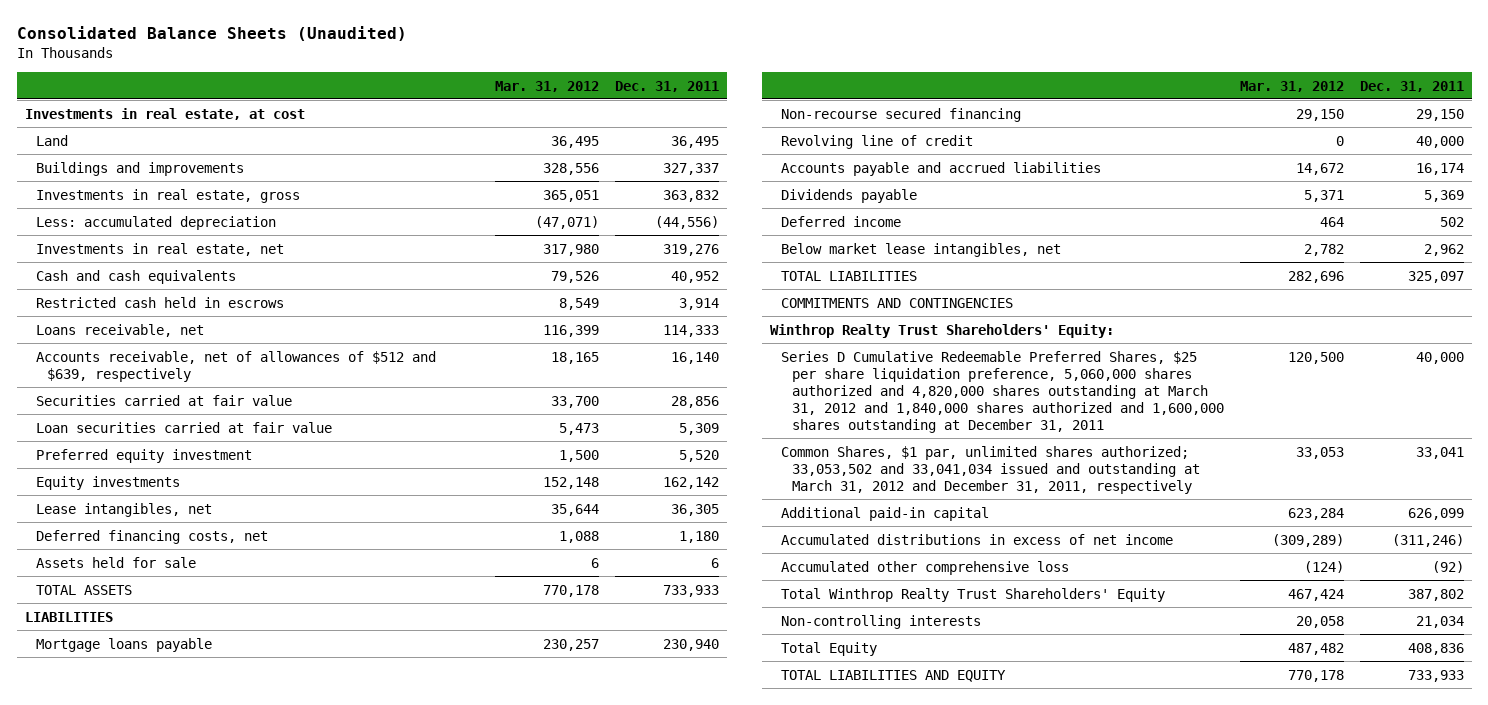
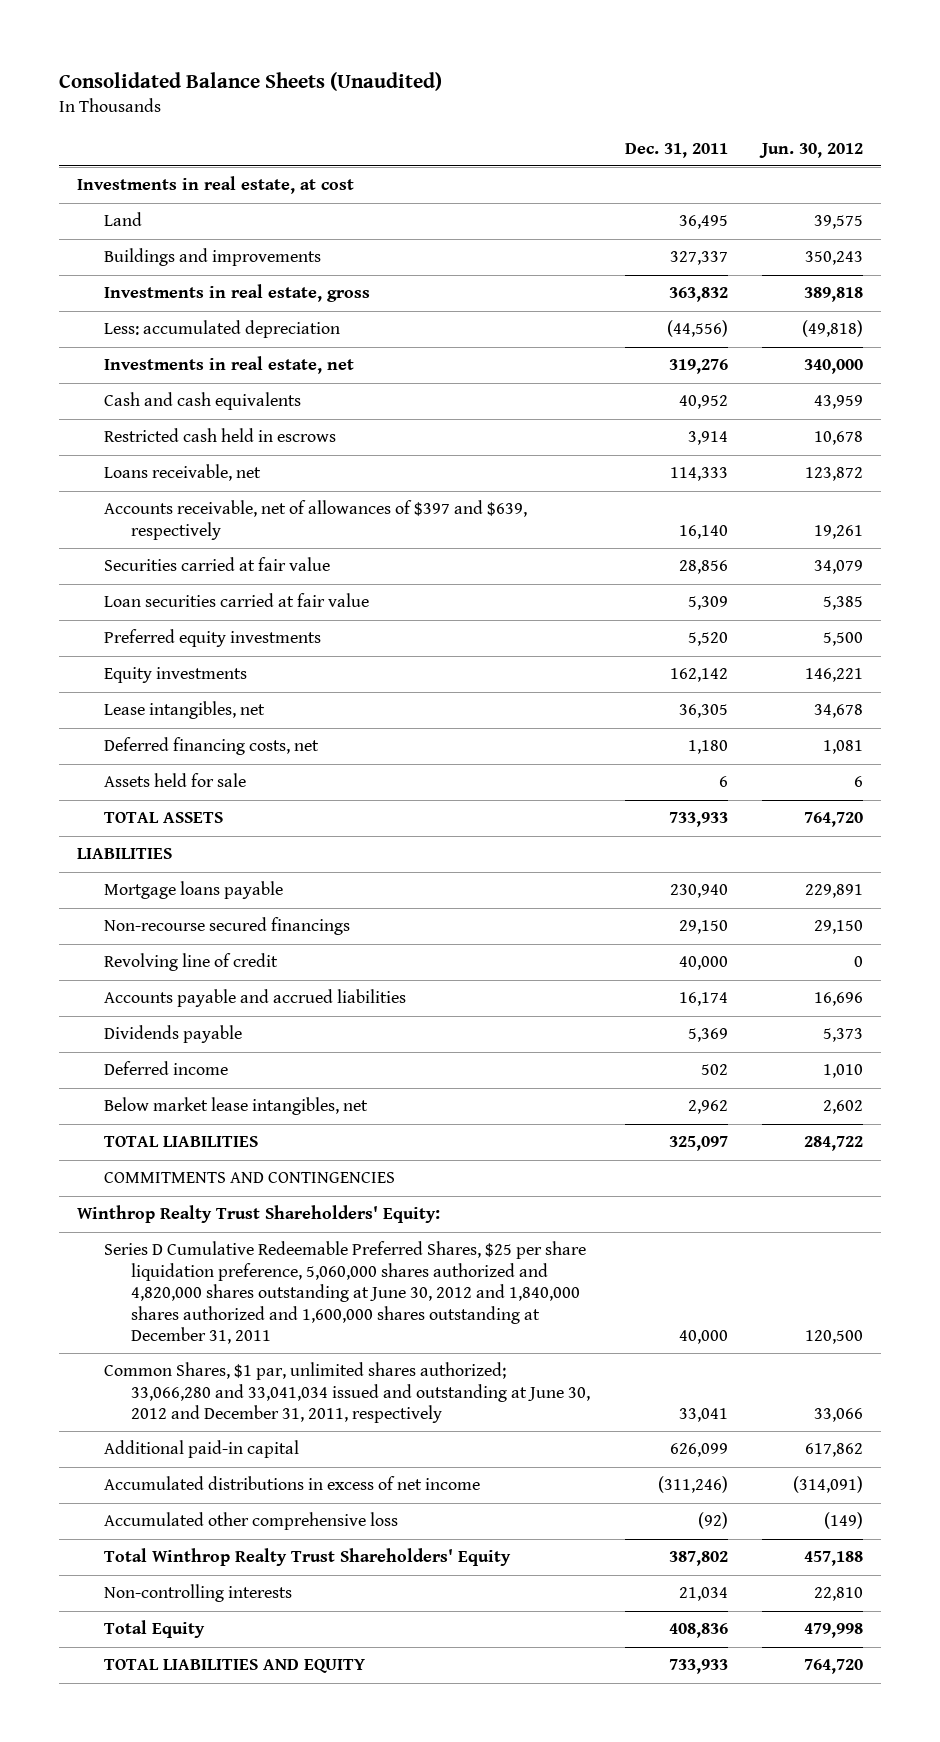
[494,80,599,92] Mar. 31, 2012 -> none
none -> [759,142,864,158] Jun. 30, 2012
[35,350,436,382] Accounts receivable, net of allowances of $512 and $639, respectively -> [103,500,527,540] Accounts receivable, net of allowances of $397 and $639, respectively
[35,448,252,463] Preferred equity investment -> [103,629,321,648] Preferred equity investments
[780,107,1021,122] Non-recourse secured financing -> [103,917,350,936] Non-recourse secured financings
[780,350,1224,433] Series D Cumulative Redeemable Preferred Shares, $25 per share liquidation preference, 5,060,000 shares authorized and 4,820,000 shares outstanding at March 31, 2012 and 1,840,000 shares authorized and 1,600,000 shares outstanding at December 31, 2011 -> [103,1241,586,1344] Series D Cumulative Redeemable Preferred Shares, $25 per share liquidation preference, 5,060,000 shares authorized and 4,820,000 shares outstanding at June 30, 2012 and 1,840,000 shares authorized and 1,600,000 shares outstanding at December 31, 2011
[780,445,1200,494] Common Shares, $1 par, unlimited shares authorized; 33,053,502 and 33,041,034 issued and outstanding at March 31, 2012 and December 31, 2011, respectively -> [103,1362,591,1424] Common Shares, $1 par, unlimited shares authorized; 33,066,280 and 33,041,034 issued and outstanding at June 30, 2012 and December 31, 2011, respectively

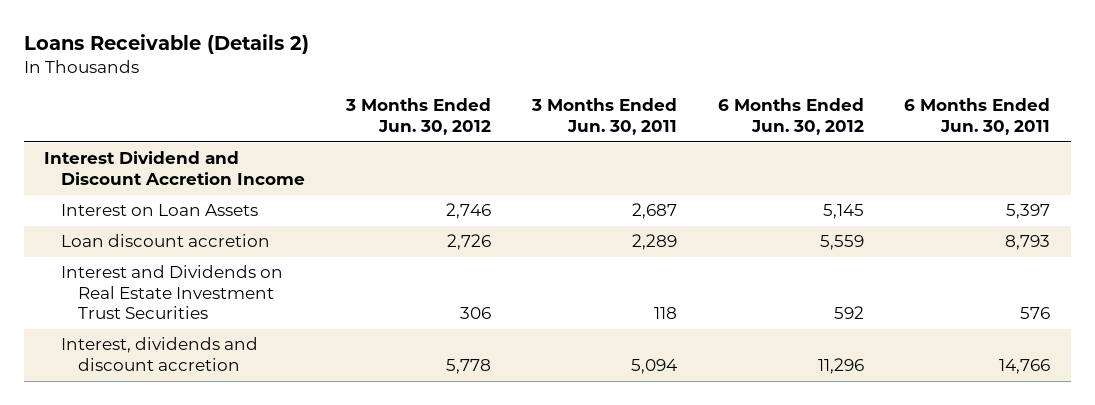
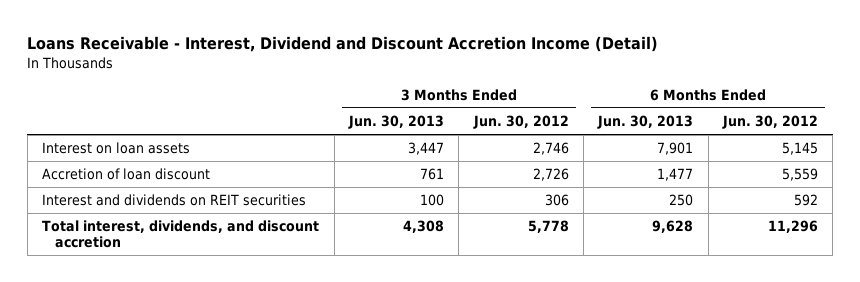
[24,34,310,55] Loans Receivable (Details 2) -> [27,36,659,53] Loans Receivable - Interest, Dividend and Discount Accretion Income (Detail)
[530,98,677,135] 3 Months Ended Jun. 30, 2011 -> none
[904,98,1051,135] 6 Months Ended Jun. 30, 2011 -> none
none -> [347,115,444,130] Jun. 30, 2013
none -> [597,115,694,130] Jun. 30, 2013
[44,151,306,185] Interest Dividend and Discount Accretion Income -> none
[61,204,259,217] Interest on Loan Assets -> [42,142,191,155] Interest on loan assets
[61,234,271,248] Loan discount accretion -> [42,168,211,181] Accretion of loan discount
[61,265,284,320] Interest and Dividends on Real Estate Investment Trust Securities -> [42,194,307,207] Interest and dividends on REIT securities
[61,337,259,371] Interest, dividends and discount accretion -> [42,220,320,249] Total interest, dividends, and discount accretion

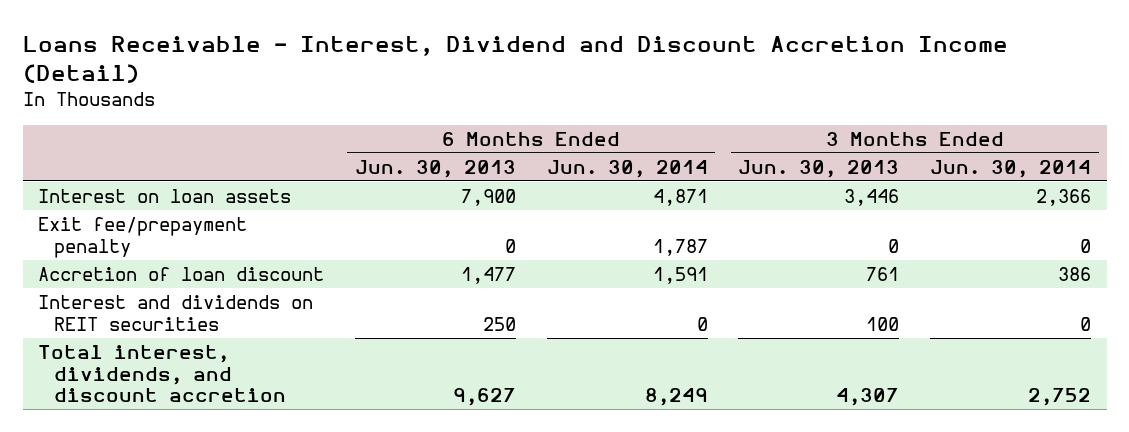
[472,115,569,130] Jun. 30, 2012 -> none
[721,115,818,130] Jun. 30, 2012 -> none
none -> [546,159,708,178] Jun. 30, 2014
none -> [930,159,1092,178] Jun. 30, 2014
[407,142,444,156] 3,447 -> [844,189,900,207] 3,446
[657,142,694,156] 7,901 -> [460,189,516,207] 7,900
none -> [38,217,248,258] Exit fee/prepayment penalty
[402,220,444,234] 4,308 -> [836,388,900,407] 4,307
[652,220,694,234] 9,628 -> [452,388,516,407] 9,627

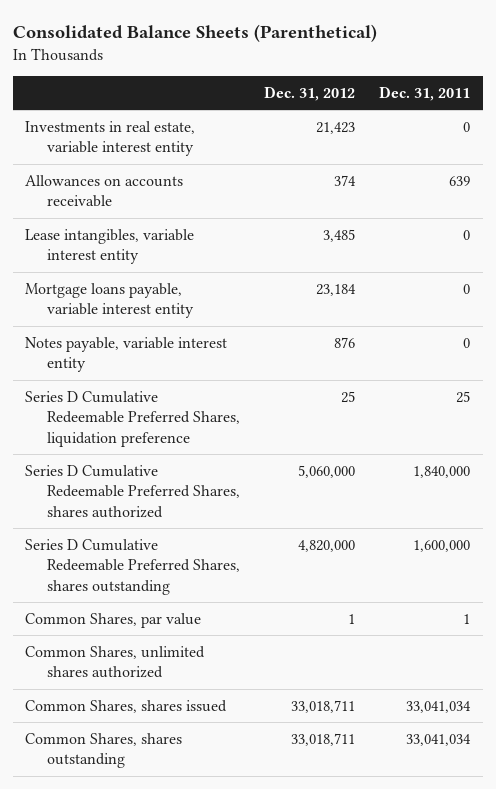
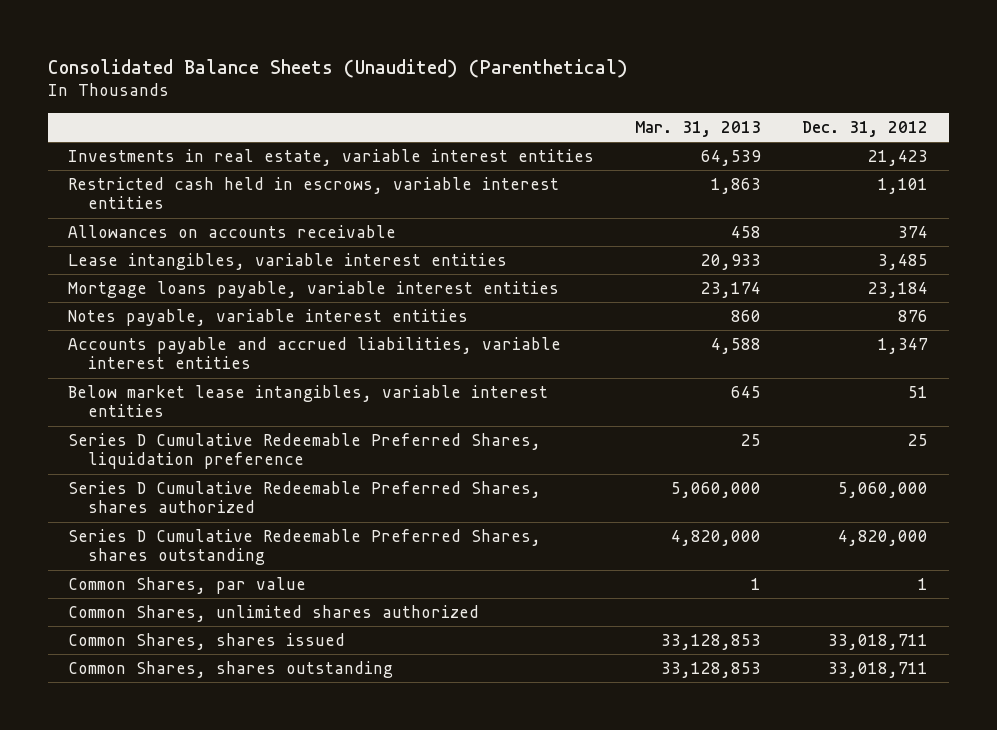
[13,24,378,43] Consolidated Balance Sheets (Parenthetical) -> [47,58,628,78] Consolidated Balance Sheets (Unaudited) (Parenthetical)
[379,85,471,101] Dec. 31, 2011 -> none
none -> [635,121,762,138] Mar. 31, 2013
[25,120,196,157] Investments in real estate, variable interest entity -> [68,148,595,166] Investments in real estate, variable interest entities
none -> [68,176,560,210] Restricted cash held in escrows, variable interest entities
[25,228,195,265] Lease intangibles, variable interest entity -> [68,252,508,270] Lease intangibles, variable interest entities
[25,282,194,319] Mortgage loans payable, variable interest entity -> [68,280,560,298] Mortgage loans payable, variable interest entities
[25,336,228,373] Notes payable, variable interest entity -> [68,308,469,326] Notes payable, variable interest entities
none -> [68,336,562,370] Accounts payable and accrued liabilities, variable interest entities
none -> [68,384,549,418] Below market lease intangibles, variable interest entities

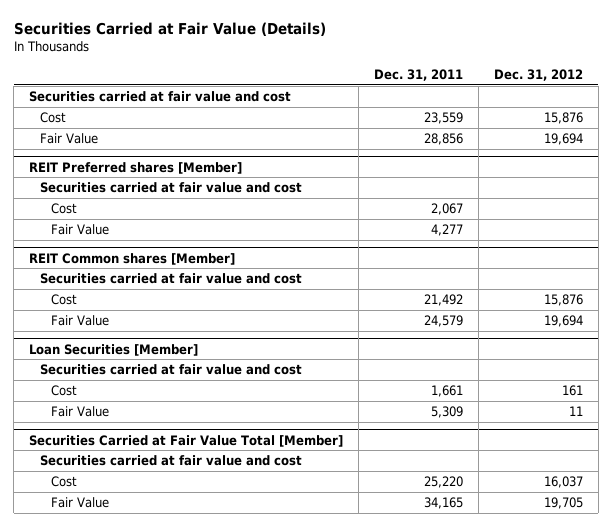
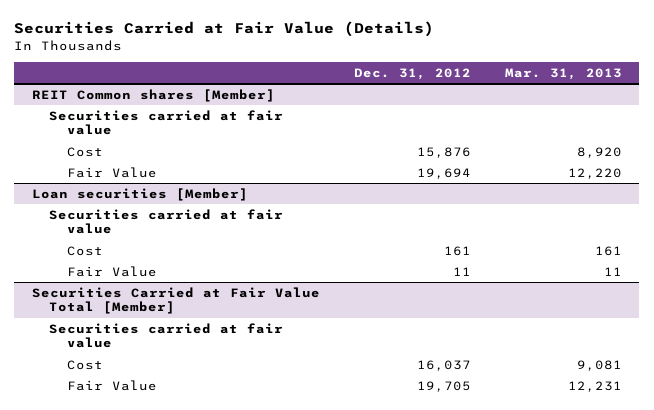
[374,69,464,82] Dec. 31, 2011 -> none
none -> [505,67,623,80] Mar. 31, 2013
[29,90,292,102] Securities carried at fair value and cost -> none
[40,111,67,123] Cost -> none
[40,132,99,144] Fair Value -> none
[29,161,243,174] REIT Preferred shares [Member] -> none
[40,181,303,193] Securities carried at fair value and cost -> none
[51,202,78,214] Cost -> none
[51,223,110,235] Fair Value -> none
[40,272,303,284] Securities carried at fair value and cost -> [49,109,284,136] Securities carried at fair value
[29,343,199,356] Loan Securities [Member] -> [31,187,248,201] Loan securities [Member]
[40,363,303,375] Securities carried at fair value and cost -> [49,208,284,235] Securities carried at fair value
[40,454,303,466] Securities carried at fair value and cost -> [49,322,284,349] Securities carried at fair value

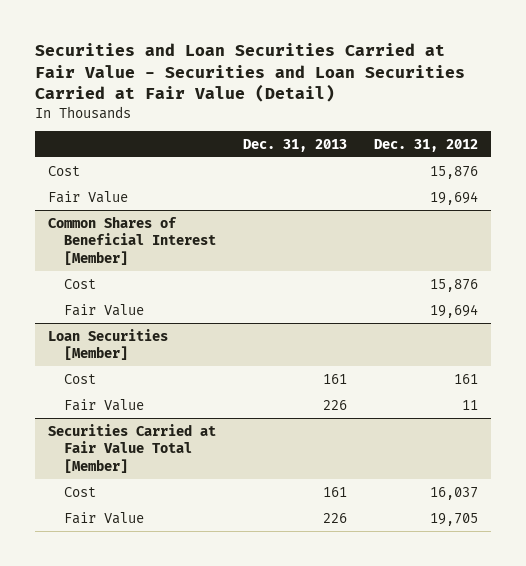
[14,21,435,38] Securities Carried at Fair Value (Details) -> [35,43,466,103] Securities and Loan Securities Carried at Fair Value - Securities and Loan Securities Carried at Fair Value (Detail)
[505,67,623,80] Mar. 31, 2013 -> none
none -> [242,138,347,152] Dec. 31, 2013
[31,88,275,102] REIT Common shares [Member] -> none
[49,109,284,136] Securities carried at fair value -> none
[49,208,284,235] Securities carried at fair value -> none
none -> [48,215,216,266] Common Shares of Beneficial Interest [Member]
none -> [63,278,96,289] Cost
none -> [63,303,144,316] Fair Value
[31,187,248,201] Loan securities [Member] -> [48,328,169,361] Loan Securities [Member]
[49,322,284,349] Securities carried at fair value -> none

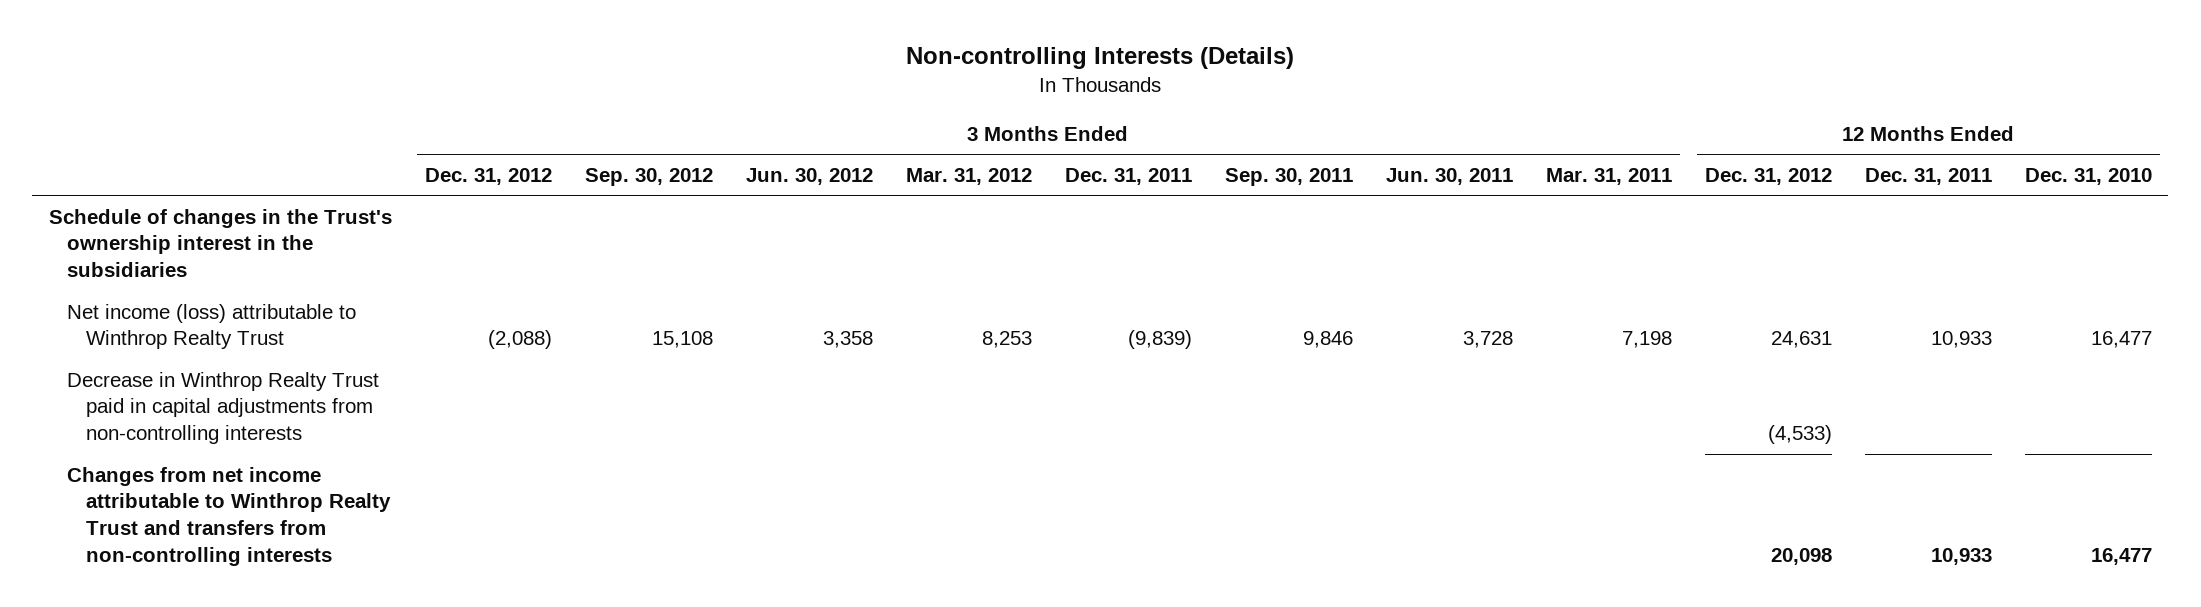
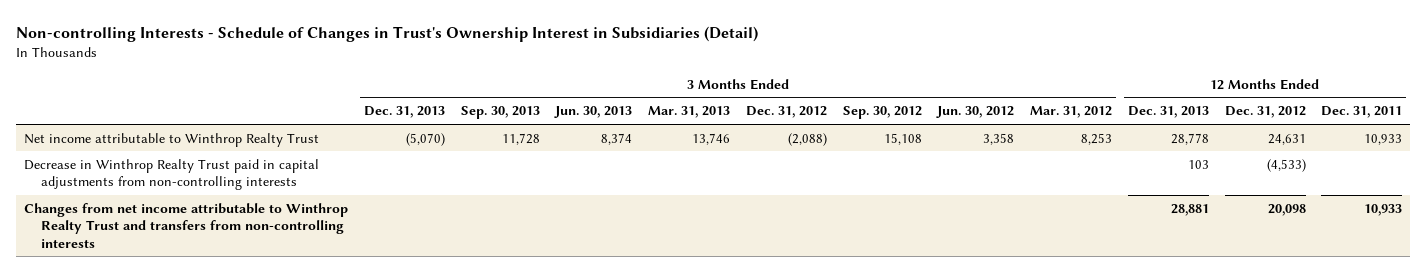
[906,47,1295,70] Non-controlling Interests (Details) -> [16,26,759,43] Non-controlling Interests - Schedule of Changes in Trust's Ownership Interest in Subsidiaries (Detail)
[1064,168,1192,186] Dec. 31, 2011 -> none
[1224,168,1353,187] Sep. 30, 2011 -> none
[1385,168,1513,186] Jun. 30, 2011 -> none
[1545,168,1672,186] Mar. 31, 2011 -> none
[2024,168,2152,186] Dec. 31, 2010 -> none
none -> [363,106,445,119] Dec. 31, 2013
none -> [460,106,540,120] Sep. 30, 2013
none -> [554,106,633,119] Jun. 30, 2013
none -> [648,106,731,119] Mar. 31, 2013
none -> [1127,106,1209,119] Dec. 31, 2013
[48,208,392,278] Schedule of changes in the Trust's ownership interest in the subsidiaries -> none
[67,303,357,350] Net income (loss) attributable to Winthrop Realty Trust -> [24,132,320,147] Net income attributable to Winthrop Realty Trust

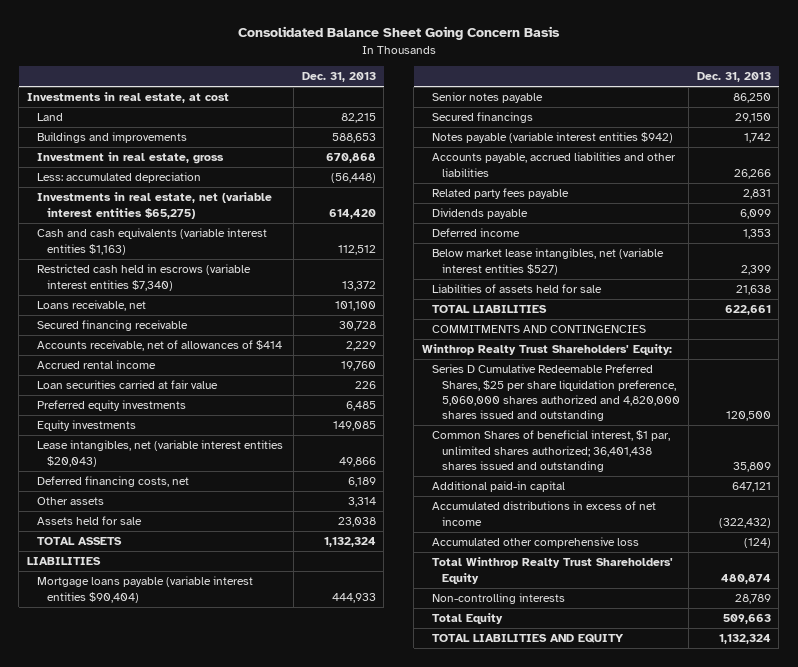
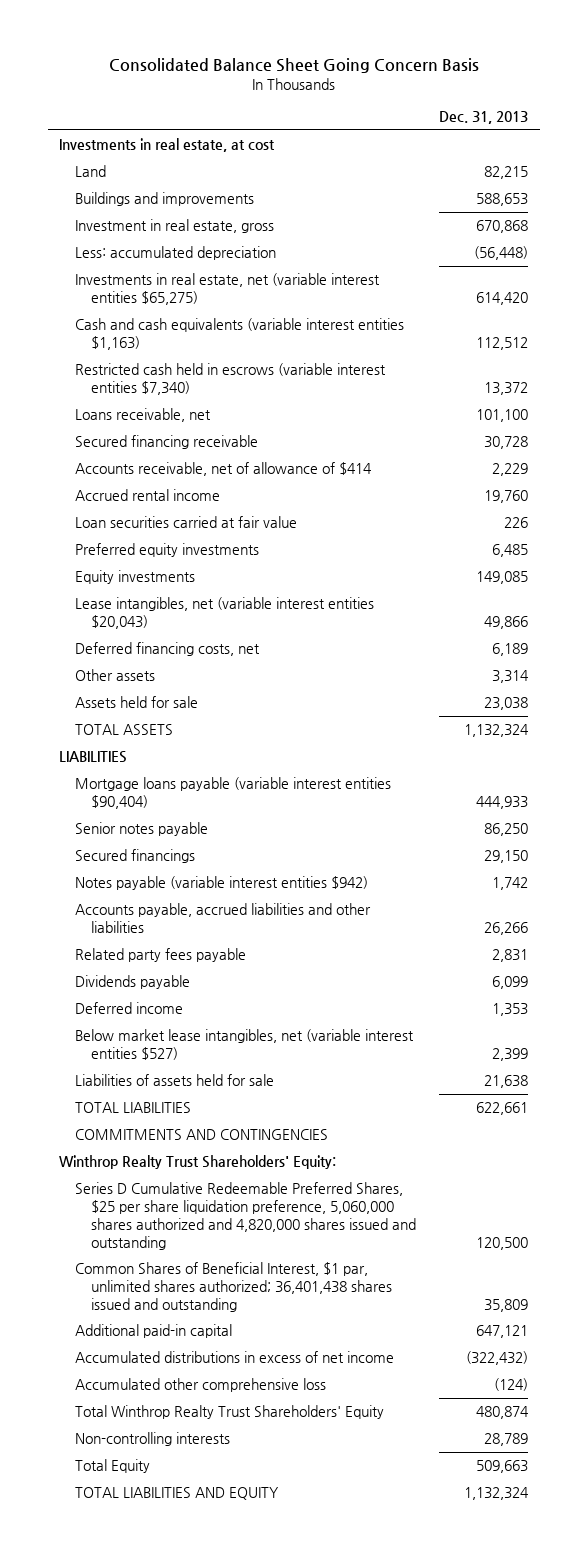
[36,340,282,352] Accounts receivable, net of allowances of $414 -> [75,462,373,477] Accounts receivable, net of allowance of $414
[432,430,671,472] Common Shares of beneficial interest, $1 par, unlimited shares authorized; 36,401,438 shares issued and outstanding -> [75,1262,393,1312] Common Shares of Beneficial Interest, $1 par, unlimited shares authorized; 36,401,438 shares issued and outstanding

